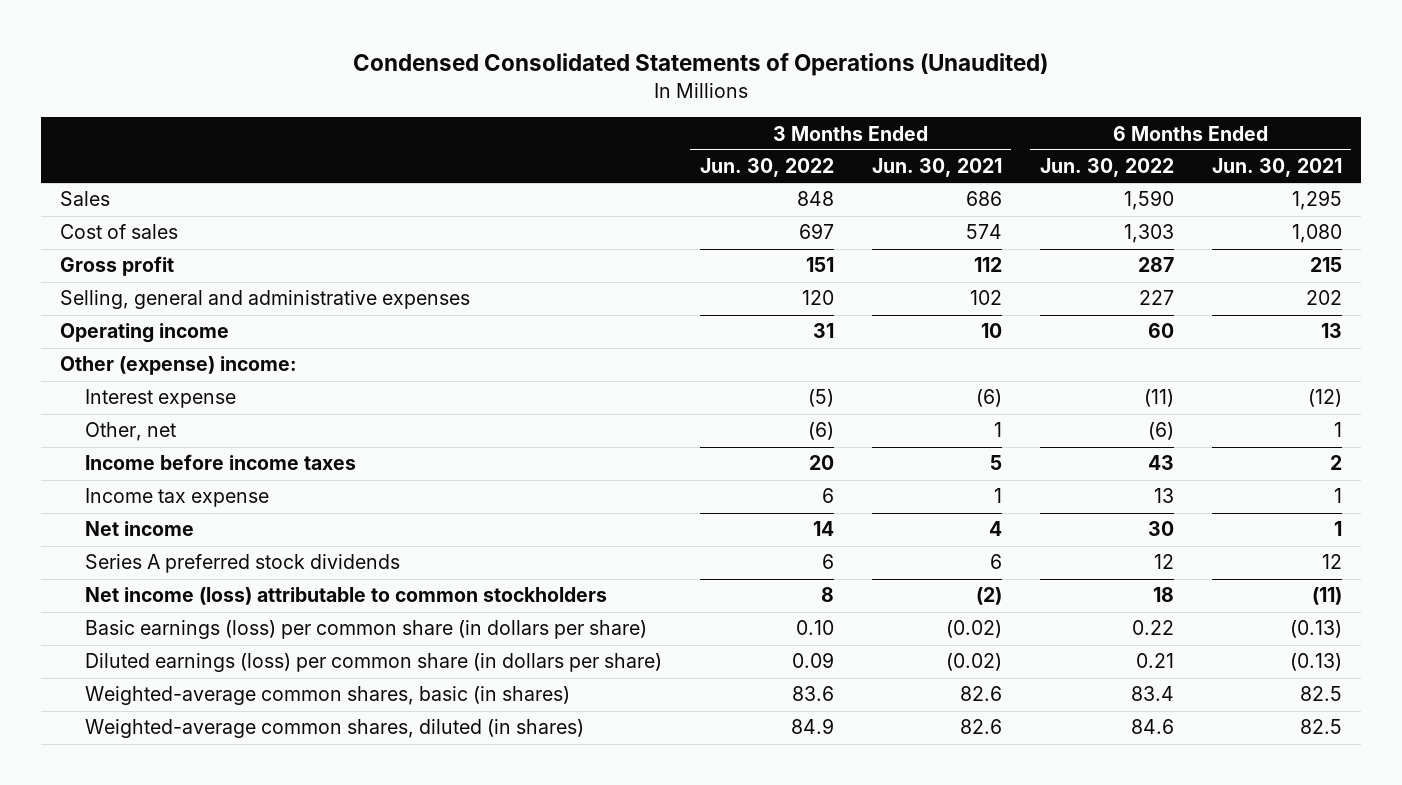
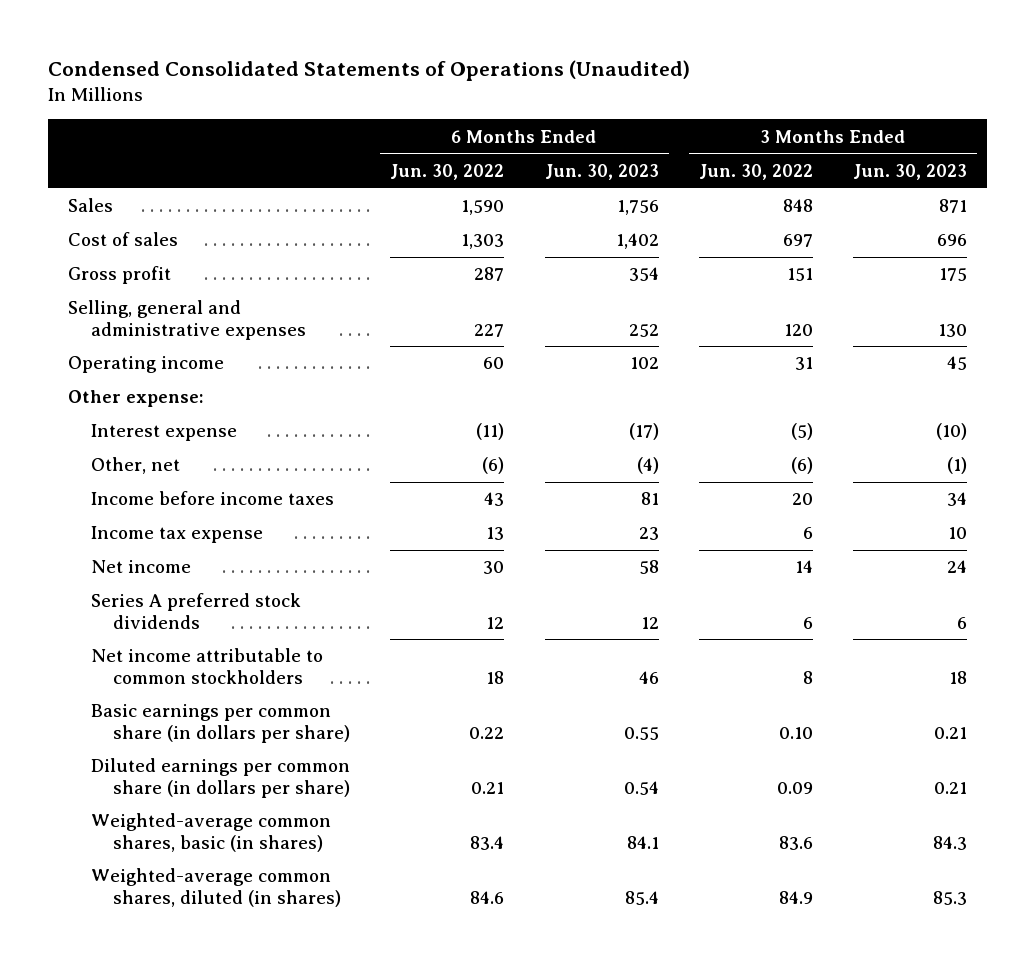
[871,158,1002,178] Jun. 30, 2021 -> none
[1211,158,1342,178] Jun. 30, 2021 -> none
none -> [544,164,659,181] Jun. 30, 2023
none -> [853,164,968,181] Jun. 30, 2023
[59,356,297,376] Other (expense) income: -> [68,390,205,408] Other expense:
[84,587,607,606] Net income (loss) attributable to common stockholders -> [90,648,323,684] Net income attributable to common stockholders
[84,620,647,640] Basic earnings (loss) per common share (in dollars per share) -> [90,704,350,743] Basic earnings per common share (in dollars per share)
[84,653,662,673] Diluted earnings (loss) per common share (in dollars per share) -> [90,758,350,798] Diluted earnings per common share (in dollars per share)

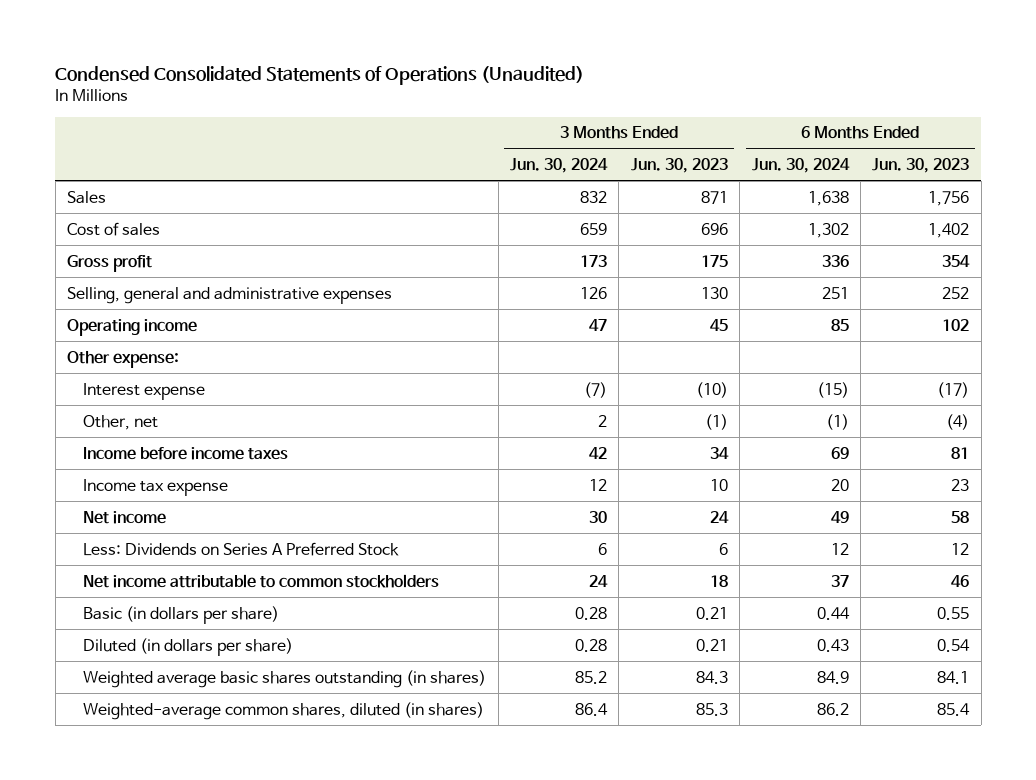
[390,164,505,181] Jun. 30, 2022 -> none
[698,164,813,181] Jun. 30, 2022 -> none
none -> [510,158,609,174] Jun. 30, 2024
none -> [751,158,850,174] Jun. 30, 2024
[90,593,301,629] Series A preferred stock dividends -> [83,541,400,556] Less: Dividends on Series A Preferred Stock
[90,704,350,743] Basic earnings per common share (in dollars per share) -> [83,605,280,624] Basic (in dollars per share)
[90,758,350,798] Diluted earnings per common share (in dollars per share) -> [83,637,294,656] Diluted (in dollars per share)
[90,813,331,852] Weighted-average common shares, basic (in shares) -> [83,669,487,688] Weighted average basic shares outstanding (in shares)

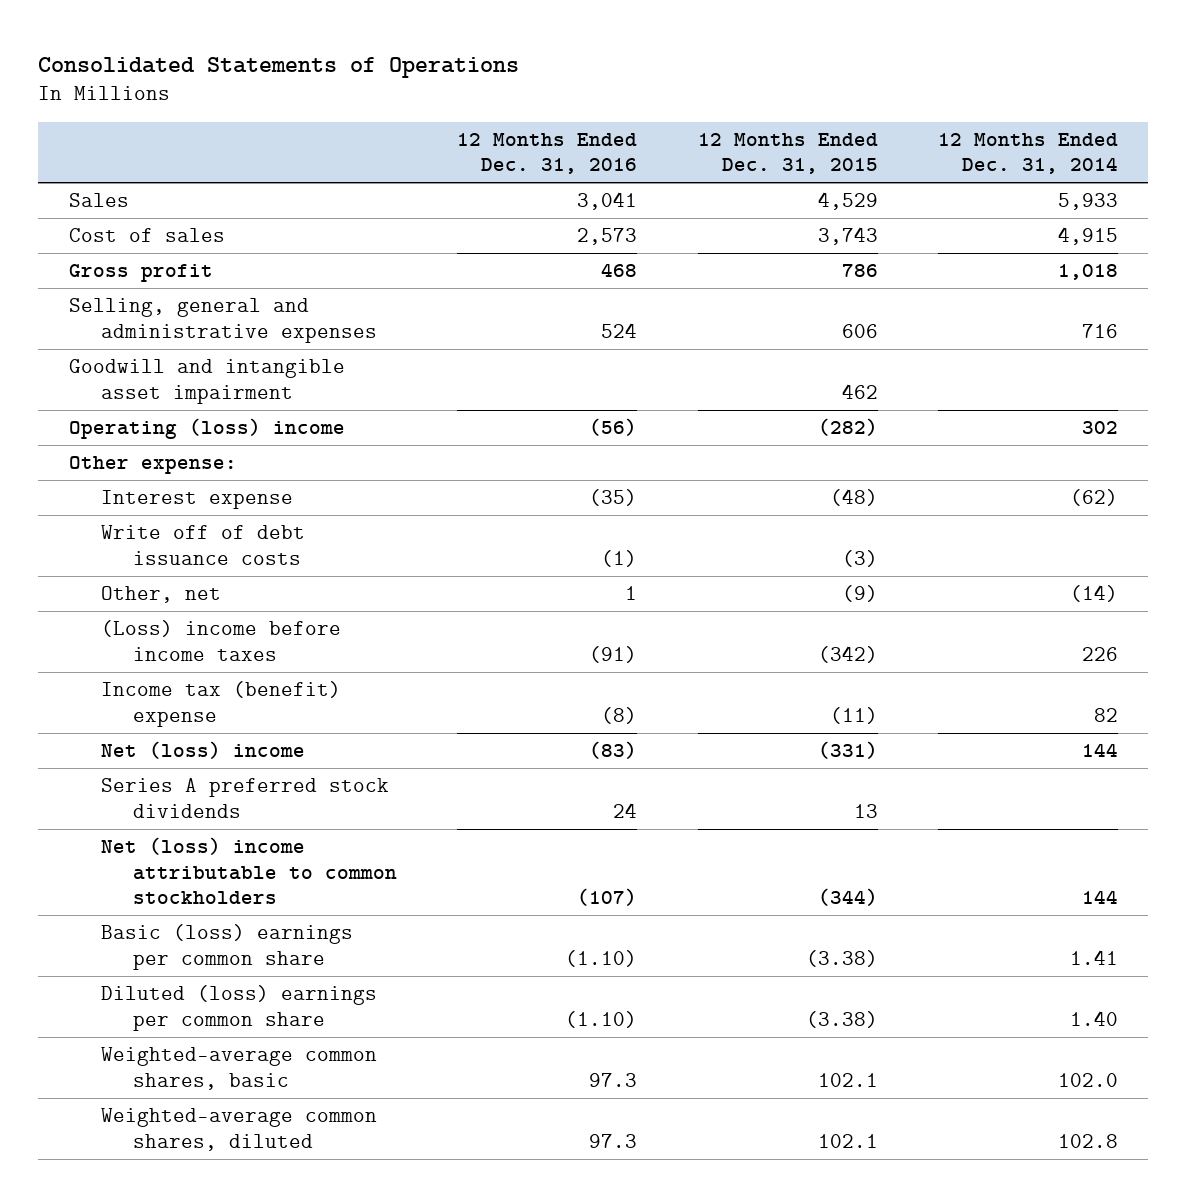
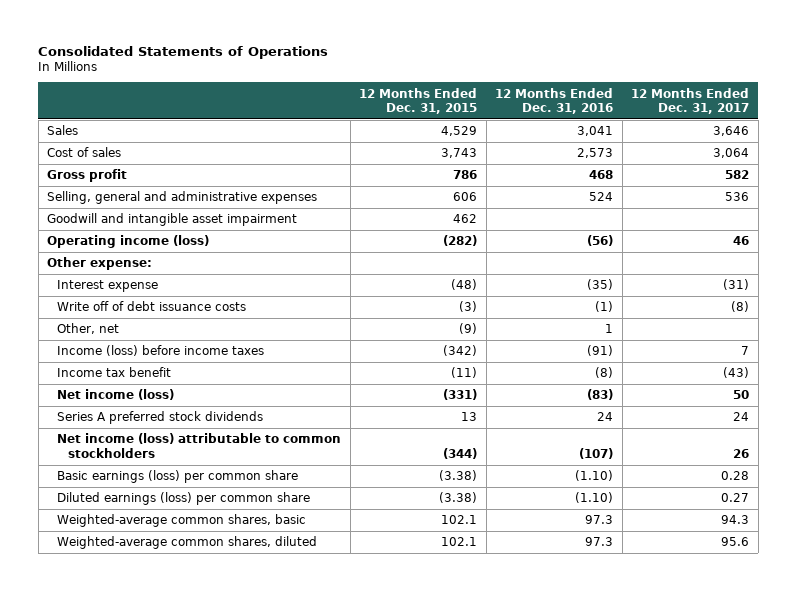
[938,132,1119,175] 12 Months Ended Dec. 31, 2014 -> none
none -> [631,87,750,114] 12 Months Ended Dec. 31, 2017
[68,417,345,439] Operating (loss) income -> [47,235,210,249] Operating income (loss)
[100,619,341,661] (Loss) income before income taxes -> [57,345,265,357] Income (loss) before income taxes
[100,680,341,727] Income tax (benefit) expense -> [57,367,172,378] Income tax benefit
[100,740,305,759] Net (loss) income -> [57,389,175,401] Net income (loss)
[100,836,397,905] Net (loss) income attributable to common stockholders -> [57,433,342,458] Net income (loss) attributable to common stockholders
[100,923,353,970] Basic (loss) earnings per common share -> [57,470,299,484] Basic earnings (loss) per common share
[100,984,377,1031] Diluted (loss) earnings per common share -> [57,492,311,506] Diluted earnings (loss) per common share

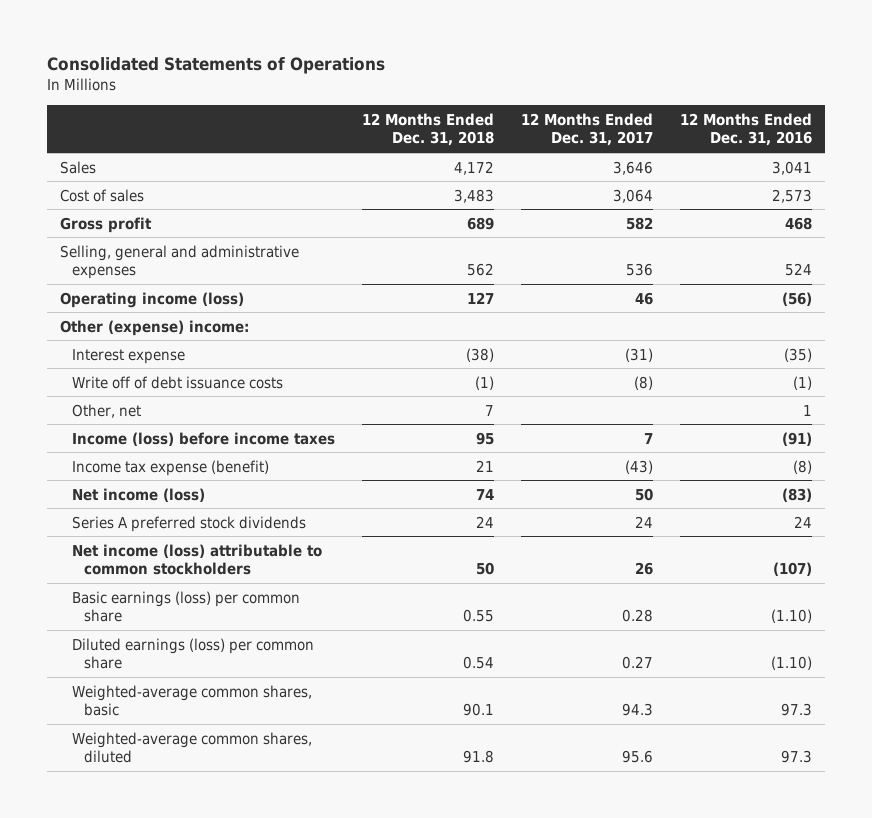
[359,87,478,114] 12 Months Ended Dec. 31, 2015 -> none
none -> [361,112,494,147] 12 Months Ended Dec. 31, 2018
[47,213,298,227] Goodwill and intangible asset impairment -> none
[47,257,153,271] Other expense: -> [60,319,250,336] Other (expense) income:
[57,367,172,378] Income tax benefit -> [72,459,270,476] Income tax expense (benefit)

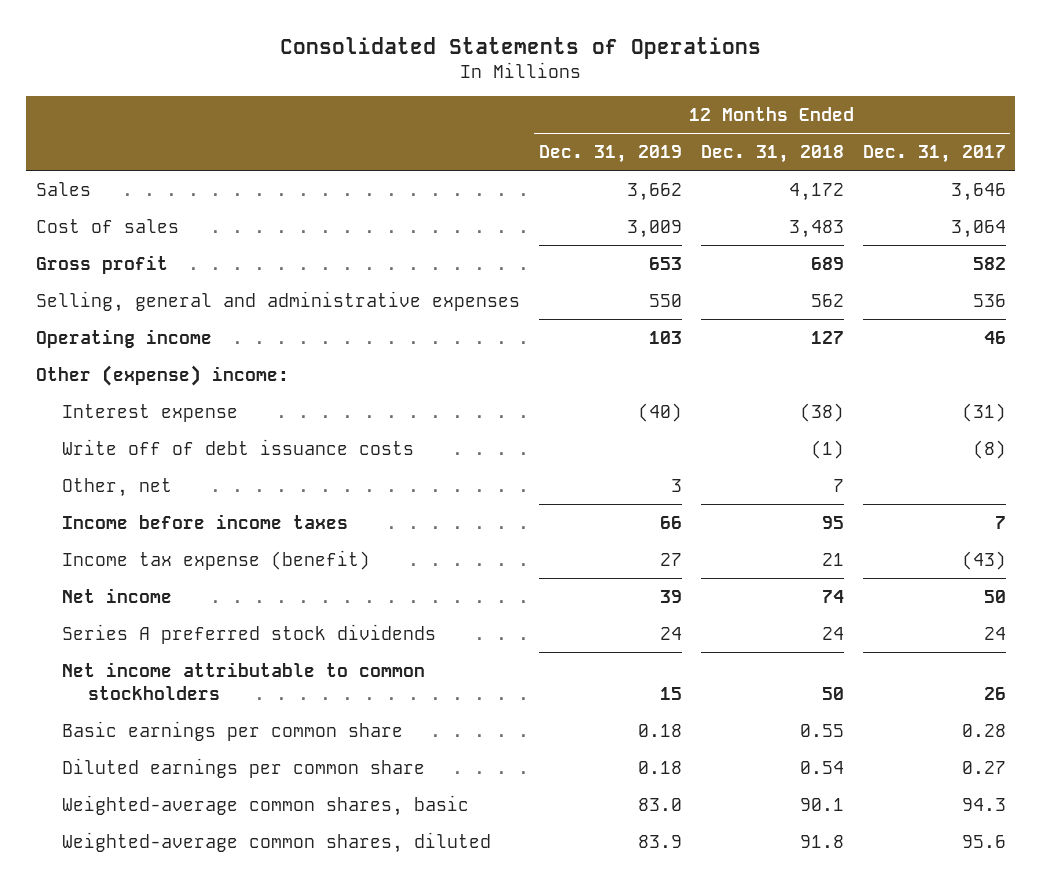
[679,112,812,147] 12 Months Ended Dec. 31, 2016 -> none
none -> [538,144,682,163] Dec. 31, 2019
[60,291,245,308] Operating income (loss) -> [35,328,212,348] Operating income
[72,431,336,446] Income (loss) before income taxes -> [61,513,348,529] Income before income taxes
[72,487,206,502] Net income (loss) -> [61,587,172,603] Net income
[72,543,323,576] Net income (loss) attributable to common stockholders -> [61,661,425,700] Net income attributable to common stockholders
[72,590,301,623] Basic earnings (loss) per common share -> [61,720,403,741] Basic earnings per common share
[72,637,315,670] Diluted earnings (loss) per common share -> [61,757,425,778] Diluted earnings per common share

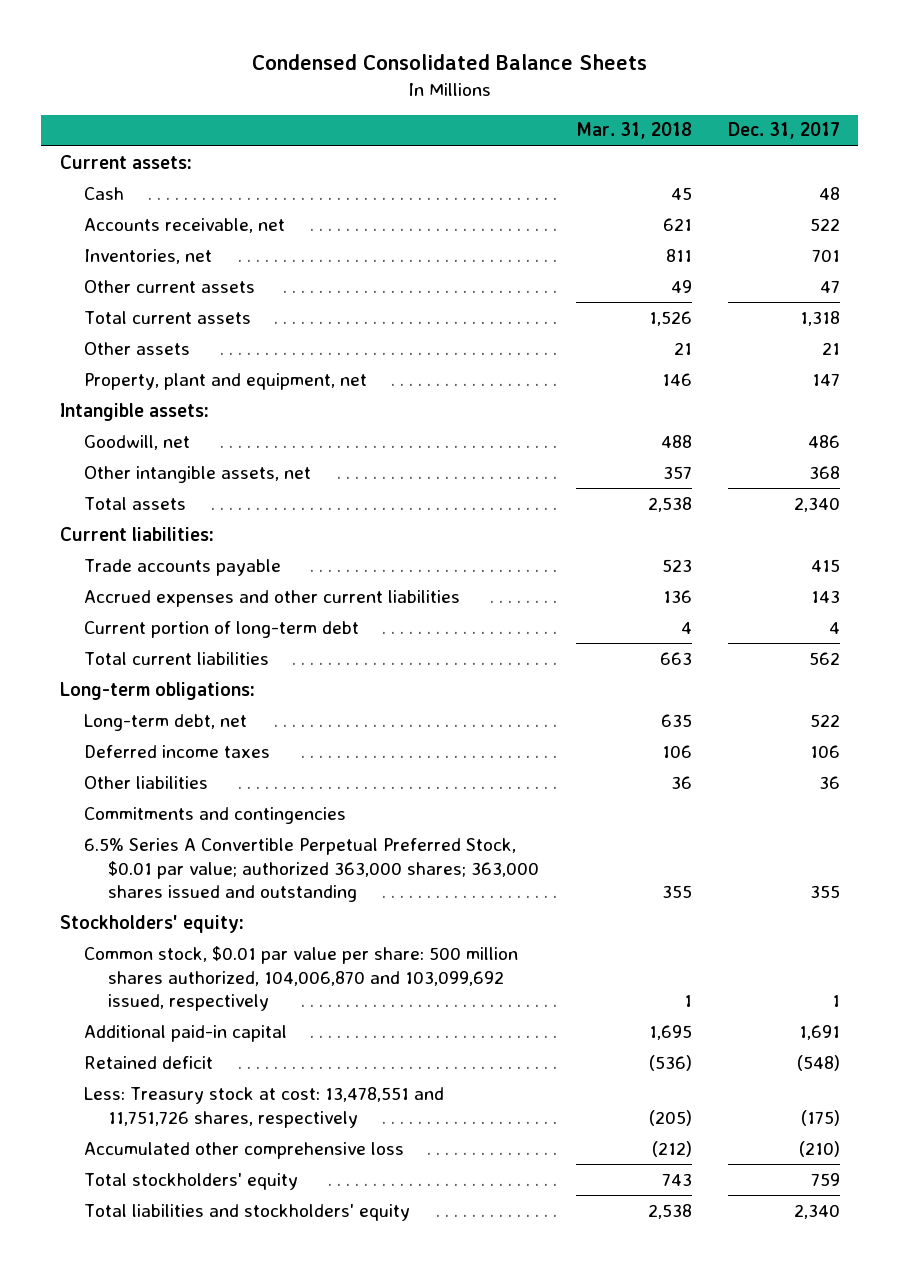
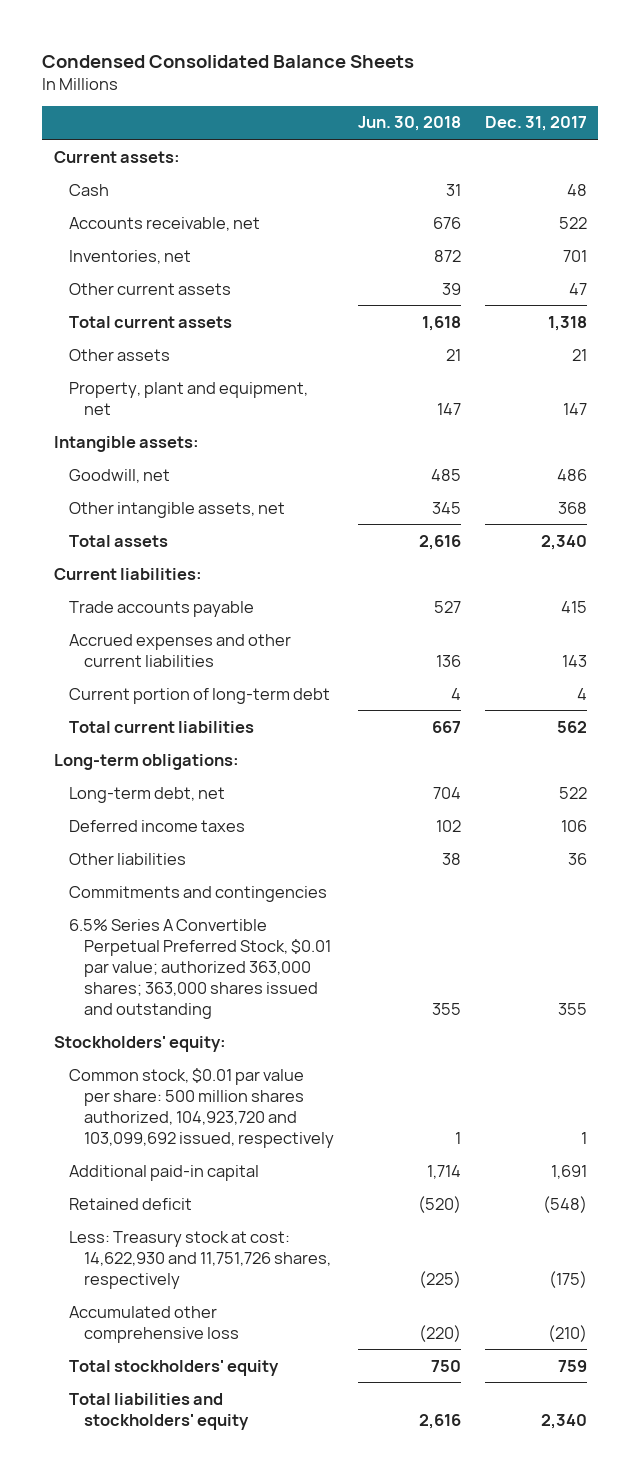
[575,122,692,140] Mar. 31, 2018 -> none
none -> [357,116,461,132] Jun. 30, 2018
[83,945,518,1012] Common stock, $0.01 par value per share: 500 million shares authorized, 104,006,870 and 103,099,692 issued, respectively -> [69,1067,334,1148] Common stock, $0.01 par value per share: 500 million shares authorized, 104,923,720 and 103,099,692 issued, respectively
[83,1086,444,1128] Less: Treasury stock at cost: 13,478,551 and 11,751,726 shares, respectively -> [69,1230,331,1289] Less: Treasury stock at cost: 14,622,930 and 11,751,726 shares, respectively

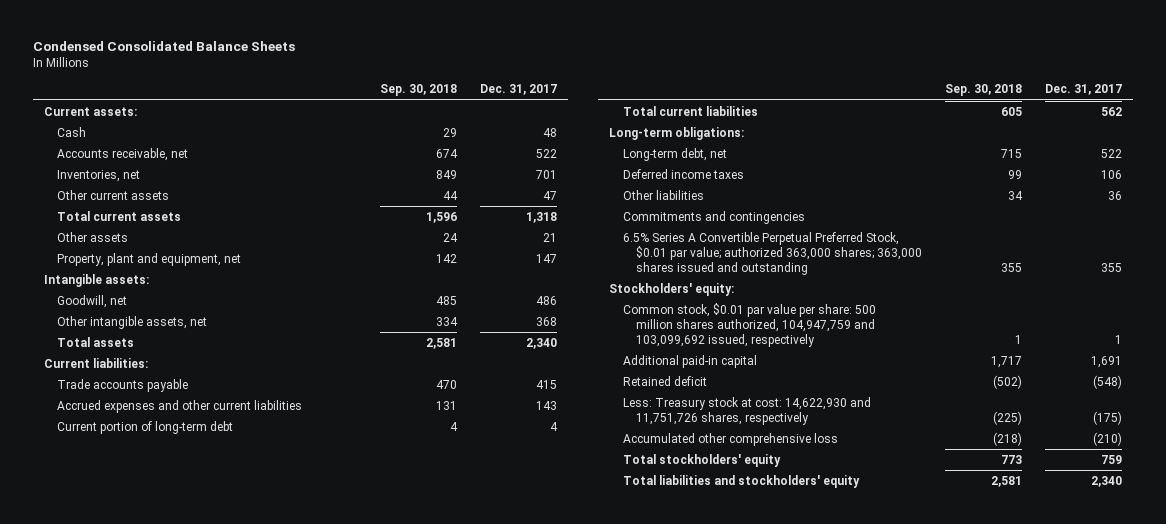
[357,116,461,132] Jun. 30, 2018 -> none
none -> [379,84,457,97] Sep. 30, 2018
[69,1067,334,1148] Common stock, $0.01 par value per share: 500 million shares authorized, 104,923,720 and 103,099,692 issued, respectively -> [622,302,876,347] Common stock, $0.01 par value per share: 500 million shares authorized, 104,947,759 and 103,099,692 issued, respectively

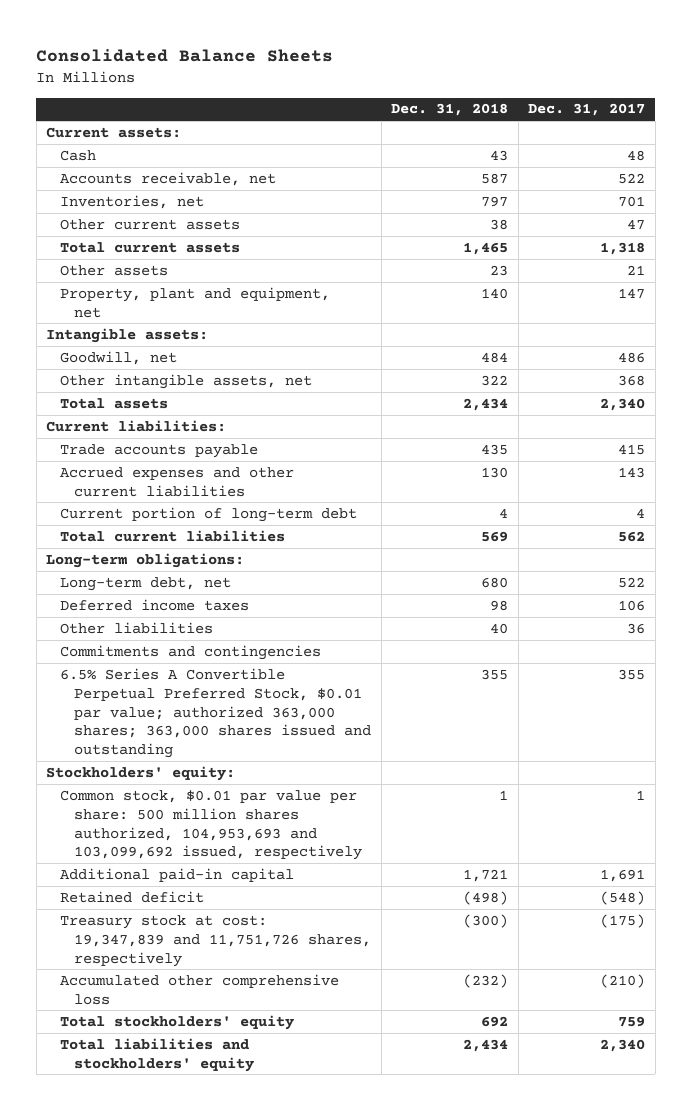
[32,41,295,52] Condensed Consolidated Balance Sheets -> [36,48,334,62] Consolidated Balance Sheets
[379,84,457,97] Sep. 30, 2018 -> none
none -> [391,103,509,117] Dec. 31, 2018
[622,302,876,347] Common stock, $0.01 par value per share: 500 million shares authorized, 104,947,759 and 103,099,692 issued, respectively -> [60,789,363,861] Common stock, $0.01 par value per share: 500 million shares authorized, 104,953,693 and 103,099,692 issued, respectively
[622,396,871,425] Less: Treasury stock at cost: 14,622,930 and 11,751,726 shares, respectively -> [60,914,372,967] Treasury stock at cost: 19,347,839 and 11,751,726 shares, respectively

